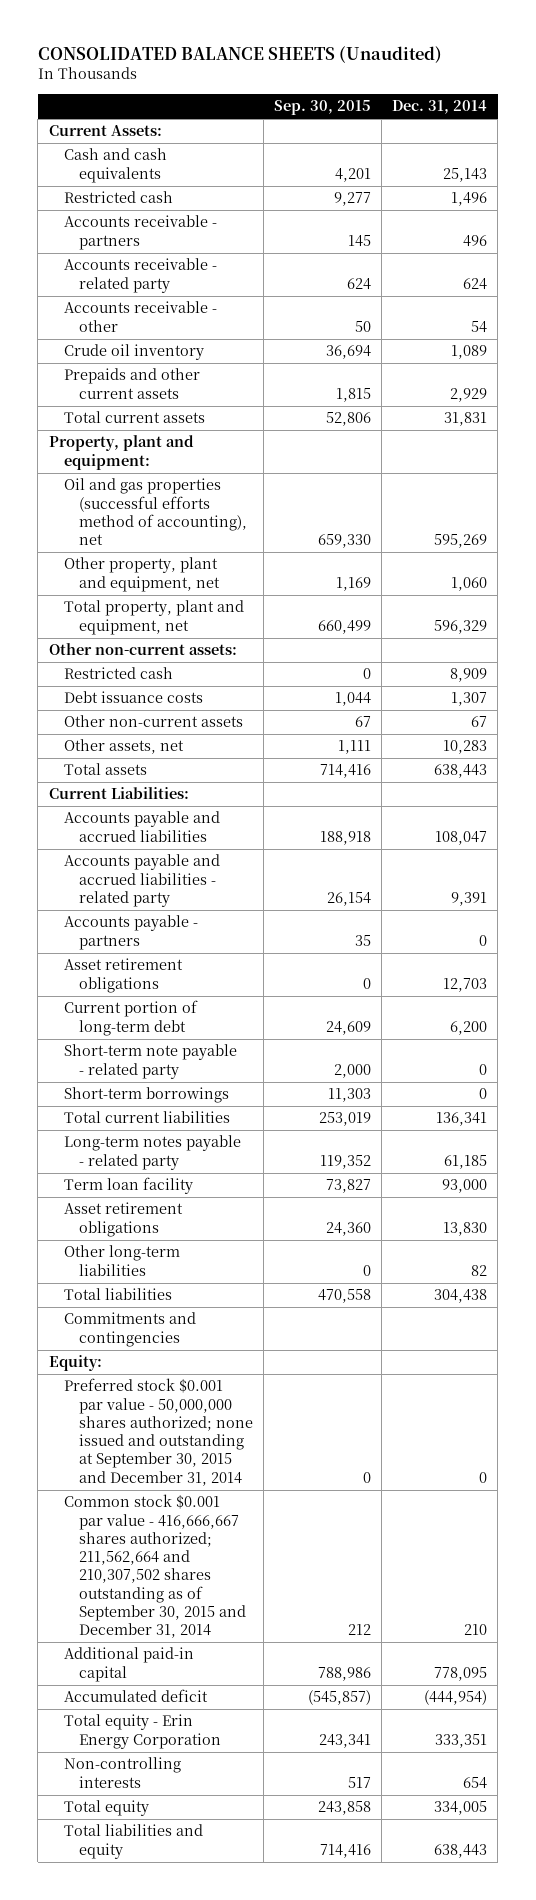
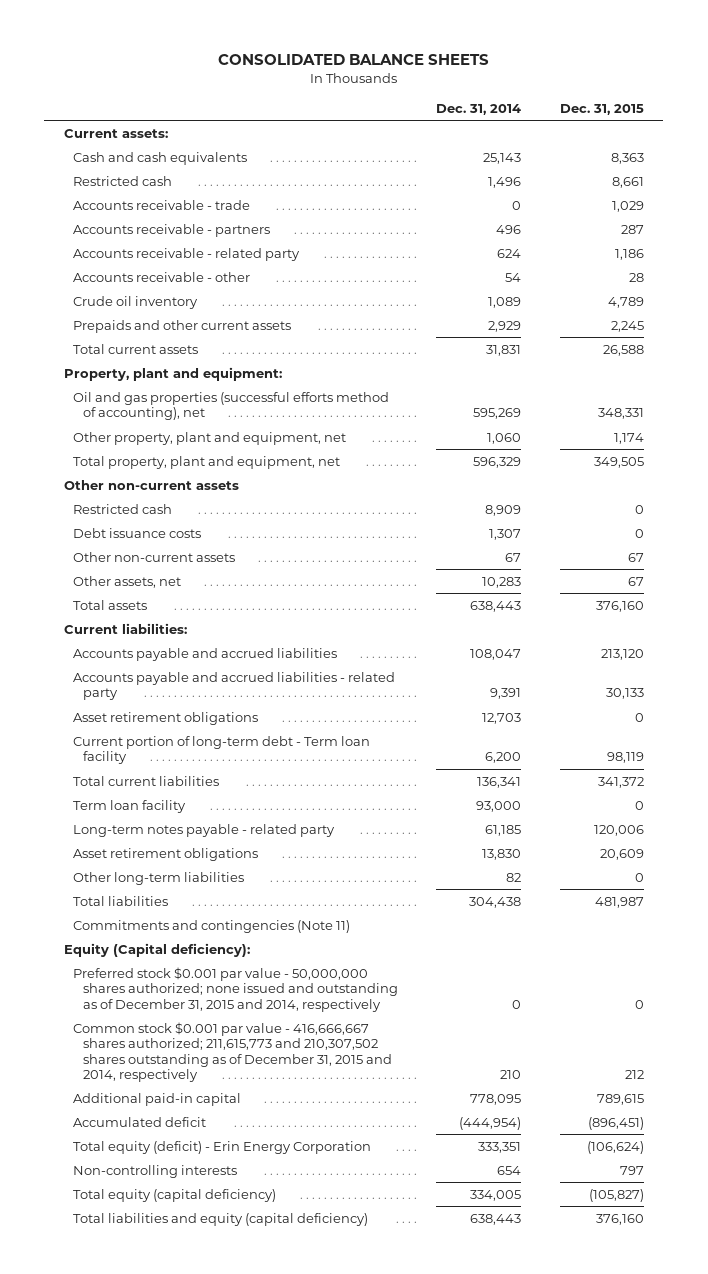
[37,46,442,64] CONSOLIDATED BALANCE SHEETS (Unaudited) -> [217,53,489,65] CONSOLIDATED BALANCE SHEETS
[273,99,371,115] Sep. 30, 2015 -> none
none -> [559,103,644,115] Dec. 31, 2015
[48,125,162,137] Current Assets: -> [63,128,168,138] Current assets:
none -> [73,199,251,210] Accounts receivable - trade
[48,643,237,656] Other non-current assets: -> [63,479,239,490] Other non-current assets
[48,787,189,800] Current Liabilities: -> [63,622,187,634] Current liabilities:
[63,915,198,950] Accounts payable - partners -> none
[63,1044,237,1079] Short-term note payable - related party -> none
[63,1087,229,1104] Short-term borrowings -> none
[63,1000,198,1036] Current portion of long-term debt -> [73,735,371,765] Current portion of long-term debt - Term loan facility
[63,1135,241,1170] Long-term notes payable - related party -> [73,823,336,837] Long-term notes payable - related party
[63,1312,196,1347] Commitments and contingencies -> [73,919,351,933] Commitments and contingencies (Note 11)
[48,1355,102,1372] Equity: -> [63,942,250,957] Equity (Capital deficiency):
[63,1378,253,1486] Preferred stock $0.001 par value - 50,000,000 shares authorized; none issued and outstanding at September 30, 2015 and December 31, 2014 -> [73,966,398,1012] Preferred stock $0.001 par value - 50,000,000 shares authorized; none issued and outstanding as of December 31, 2015 and 2014, respectively
[63,1494,246,1639] Common stock $0.001 par value - 416,666,667 shares authorized; 211,562,664 and 210,307,502 shares outstanding as of September 30, 2015 and December 31, 2014 -> [73,1021,392,1082] Common stock $0.001 par value - 416,666,667 shares authorized; 211,615,773 and 210,307,502 shares outstanding as of December 31, 2015 and 2014, respectively
[63,1714,221,1749] Total equity - Erin Energy Corporation -> [73,1140,372,1154] Total equity (deficit) - Erin Energy Corporation
[63,1800,149,1817] Total equity -> [73,1188,277,1202] Total equity (capital deficiency)
[63,1824,203,1859] Total liabilities and equity -> [73,1212,369,1226] Total liabilities and equity (capital deficiency)

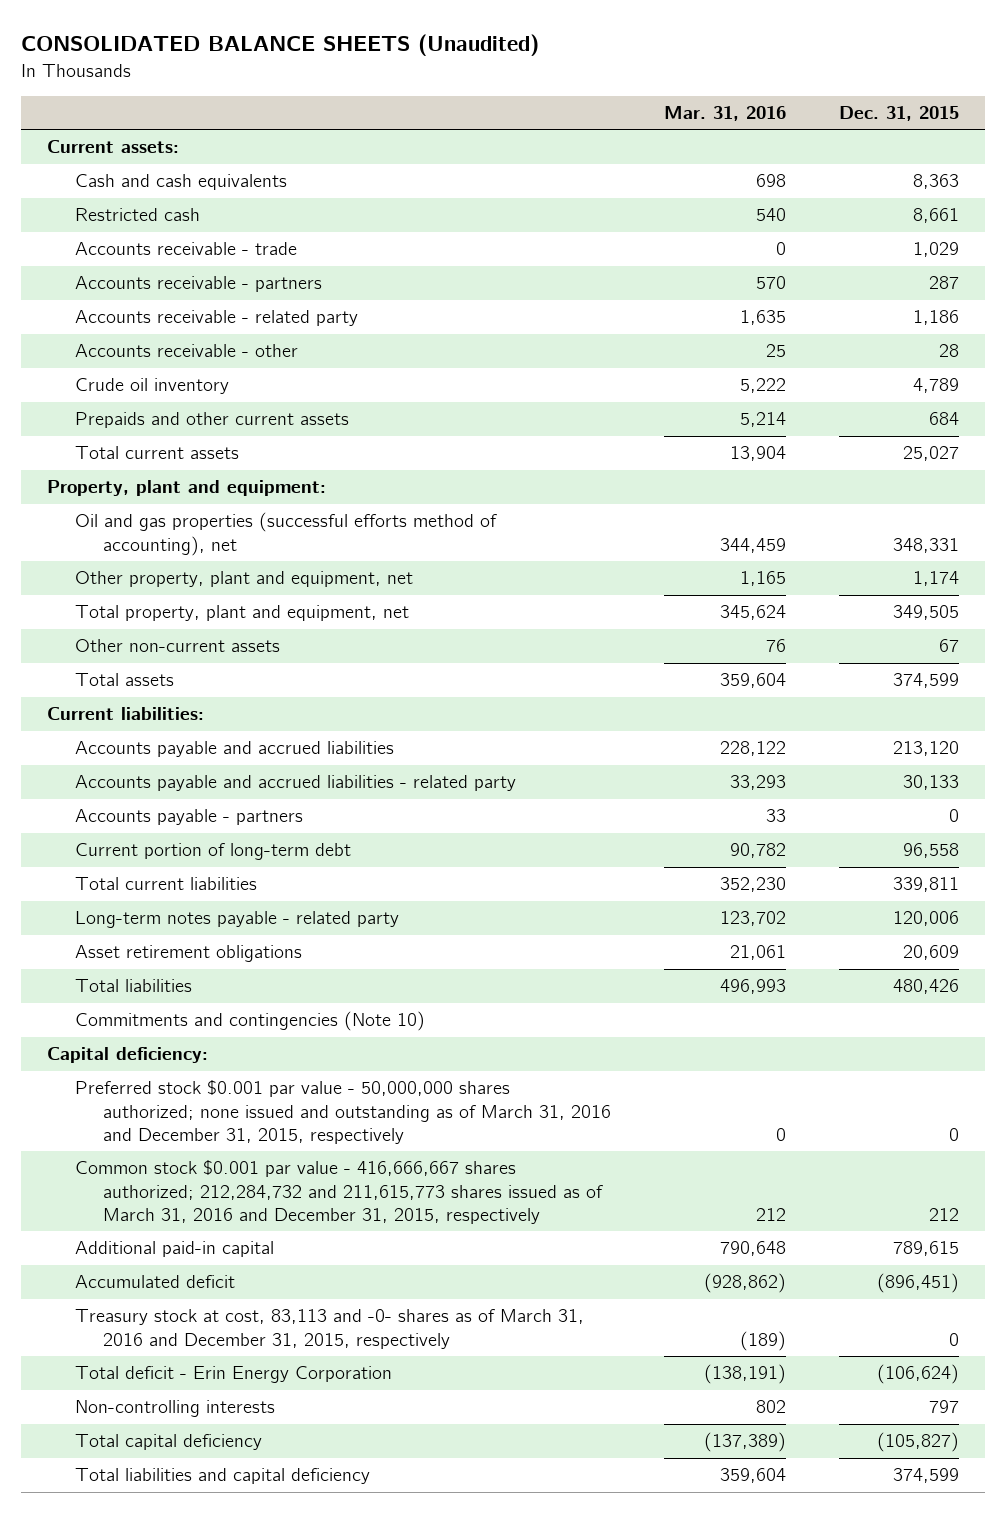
[217,53,489,65] CONSOLIDATED BALANCE SHEETS -> [21,33,540,56] CONSOLIDATED BALANCE SHEETS (Unaudited)
[436,103,522,115] Dec. 31, 2014 -> none
none -> [664,106,787,122] Mar. 31, 2016
[610,320,644,332] 2,245 -> [928,412,959,426] 684
[602,344,644,356] 26,588 -> [902,446,959,462] 25,027
[63,479,239,490] Other non-current assets -> none
[73,503,173,514] Restricted cash -> none
[73,527,202,538] Debt issuance costs -> none
[73,575,182,588] Other assets, net -> none
[595,600,644,612] 376,160 -> [892,673,959,689] 374,599
[73,711,259,725] Asset retirement obligations -> none
[73,799,187,813] Term loan facility -> none
none -> [75,809,304,826] Accounts payable - partners
[73,735,371,765] Current portion of long-term debt - Term loan facility -> [75,843,352,861] Current portion of long-term debt
[606,752,644,764] 98,119 -> [902,843,959,859] 96,558
[597,776,644,788] 341,372 -> [892,877,959,893] 339,811
[73,871,245,885] Other long-term liabilities -> none
[594,896,644,908] 481,987 -> [892,979,959,995] 480,426
[73,919,351,933] Commitments and contingencies (Note 11) -> [75,1011,426,1032] Commitments and contingencies (Note 10)
[63,942,250,957] Equity (Capital deficiency): -> [47,1047,209,1064] Capital deficiency:
[73,966,398,1012] Preferred stock $0.001 par value - 50,000,000 shares authorized; none issued and outstanding as of December 31, 2015 and 2014, respectively -> [75,1080,612,1145] Preferred stock $0.001 par value - 50,000,000 shares authorized; none issued and outstanding as of March 31, 2016 and December 31, 2015, respectively
[73,1021,392,1082] Common stock $0.001 par value - 416,666,667 shares authorized; 211,615,773 and 210,307,502 shares outstanding as of December 31, 2015 and 2014, respectively -> [75,1160,604,1225] Common stock $0.001 par value - 416,666,667 shares authorized; 212,284,732 and 211,615,773 shares issued as of March 31, 2016 and December 31, 2015, respectively
none -> [75,1309,585,1349] Treasury stock at cost, 83,113 and -0- shares as of March 31, 2016 and December 31, 2015, respectively
[73,1140,372,1154] Total equity (deficit) - Erin Energy Corporation -> [75,1366,393,1384] Total deficit - Erin Energy Corporation
[73,1188,277,1202] Total equity (capital deficiency) -> [75,1434,263,1451] Total capital deficiency
[73,1212,369,1226] Total liabilities and equity (capital deficiency) -> [75,1468,371,1485] Total liabilities and capital deficiency
[595,1213,644,1225] 376,160 -> [892,1468,959,1484] 374,599

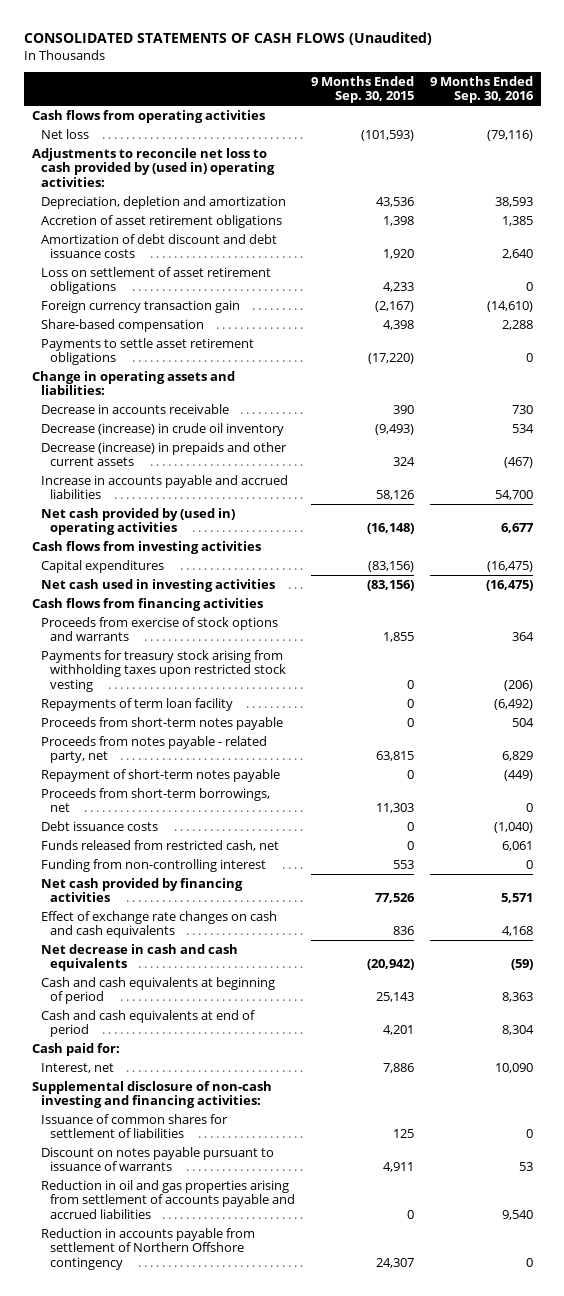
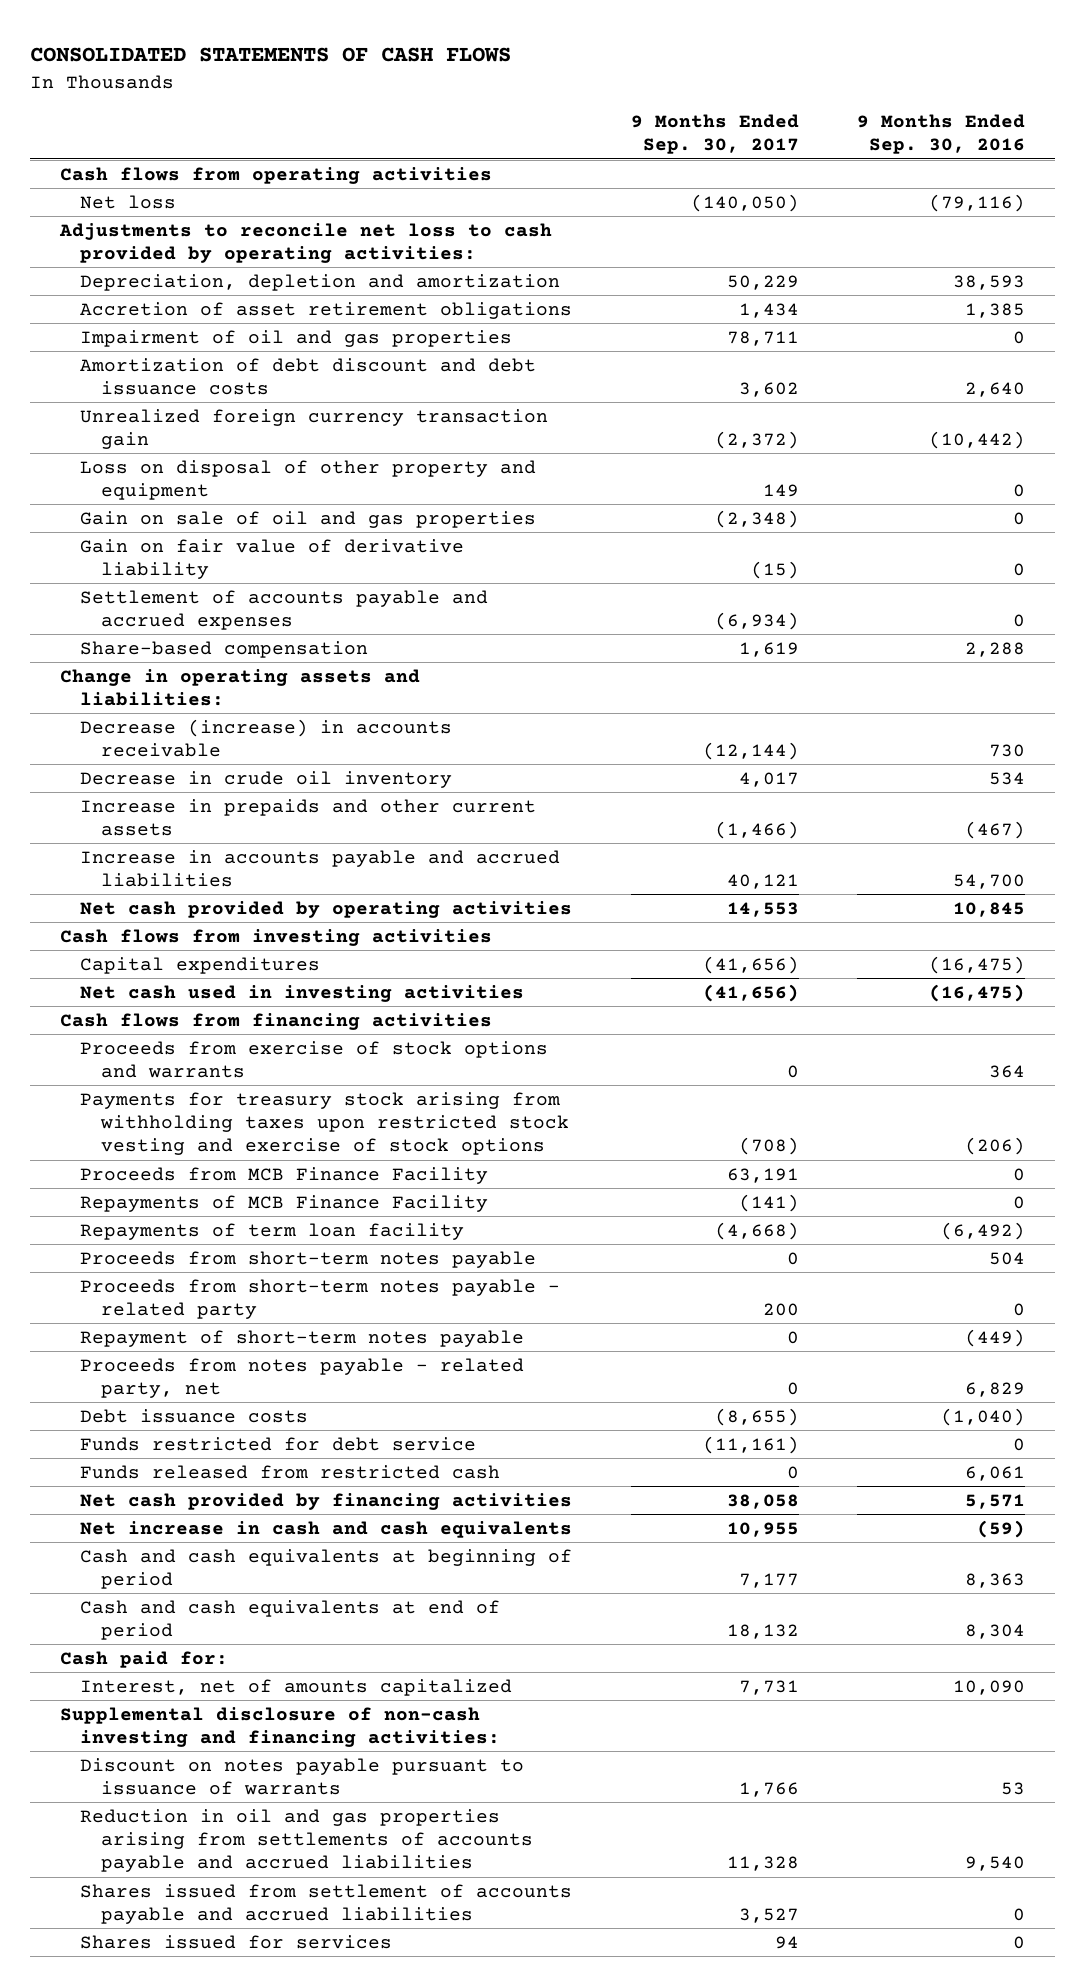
[23,31,432,45] CONSOLIDATED STATEMENTS OF CASH FLOWS (Unaudited) -> [30,46,512,62] CONSOLIDATED STATEMENTS OF CASH FLOWS
[310,75,414,104] 9 Months Ended Sep. 30, 2015 -> none
none -> [630,114,799,155] 9 Months Ended Sep. 30, 2017
[31,147,275,188] Adjustments to reconcile net loss to cash provided by (used in) operating activities: -> [58,222,552,264] Adjustments to reconcile net loss to cash provided by operating activities:
none -> [80,329,513,347] Impairment of oil and gas properties
[40,266,271,295] Loss on settlement of asset retirement obligations -> none
[40,299,240,313] Foreign currency transaction gain -> [80,408,549,450] Unrealized foreign currency transaction gain
[486,300,533,312] (14,610) -> [929,431,1026,450] (10,442)
none -> [80,459,537,501] Loss on disposal of other property and equipment
none -> [80,510,537,528] Gain on sale of oil and gas properties
none -> [80,538,465,580] Gain on fair value of derivative liability
none -> [80,589,489,631] Settlement of accounts payable and accrued expenses
[40,337,254,366] Payments to settle asset retirement obligations -> none
[40,403,229,414] Decrease in accounts receivable -> [80,718,453,758] Decrease (increase) in accounts receivable
[40,422,284,436] Decrease (increase) in crude oil inventory -> [80,770,453,788] Decrease in crude oil inventory
[40,441,287,467] Decrease (increase) in prepaids and other current assets -> [80,798,537,837] Increase in prepaids and other current assets
[40,507,235,536] Net cash provided by (used in) operating activities -> [80,900,573,918] Net cash provided by operating activities
[500,523,534,534] 6,677 -> [953,901,1026,917] 10,845
[40,649,286,693] Payments for treasury stock arising from withholding taxes upon restricted stock vesting -> [80,1091,569,1156] Payments for treasury stock arising from withholding taxes upon restricted stock vesting and exercise of stock options
none -> [80,1166,489,1184] Proceeds from MCB Finance Facility
none -> [80,1194,489,1212] Repayments of MCB Finance Facility
none -> [80,1278,561,1320] Proceeds from short-term notes payable - related party
[40,787,270,813] Proceeds from short-term borrowings, net -> none
[40,735,267,764] Proceeds from notes payable - related party, net -> [80,1357,525,1399] Proceeds from notes payable - related party, net
[40,858,266,872] Funding from non-controlling interest -> none
none -> [80,1436,477,1451] Funds restricted for debt service
[40,839,279,851] Funds released from restricted cash, net -> [80,1464,501,1479] Funds released from restricted cash
[40,910,277,939] Effect of exchange rate changes on cash and cash equivalents -> none
[40,943,238,972] Net decrease in cash and cash equivalents -> [80,1520,573,1538] Net increase in cash and cash equivalents
[40,1062,114,1073] Interest, net -> [80,1678,513,1696] Interest, net of amounts capitalized
[40,1113,228,1139] Issuance of common shares for settlement of liabilities -> none
[40,1227,255,1271] Reduction in accounts payable from settlement of Northern Offshore contingency -> none
[40,1179,295,1220] Reduction in oil and gas properties arising from settlement of accounts payable and accrued liabilities -> [80,1808,533,1873] Reduction in oil and gas properties arising from settlements of accounts payable and accrued liabilities
none -> [80,1883,573,1925] Shares issued from settlement of accounts payable and accrued liabilities
none -> [80,1934,393,1949] Shares issued for services

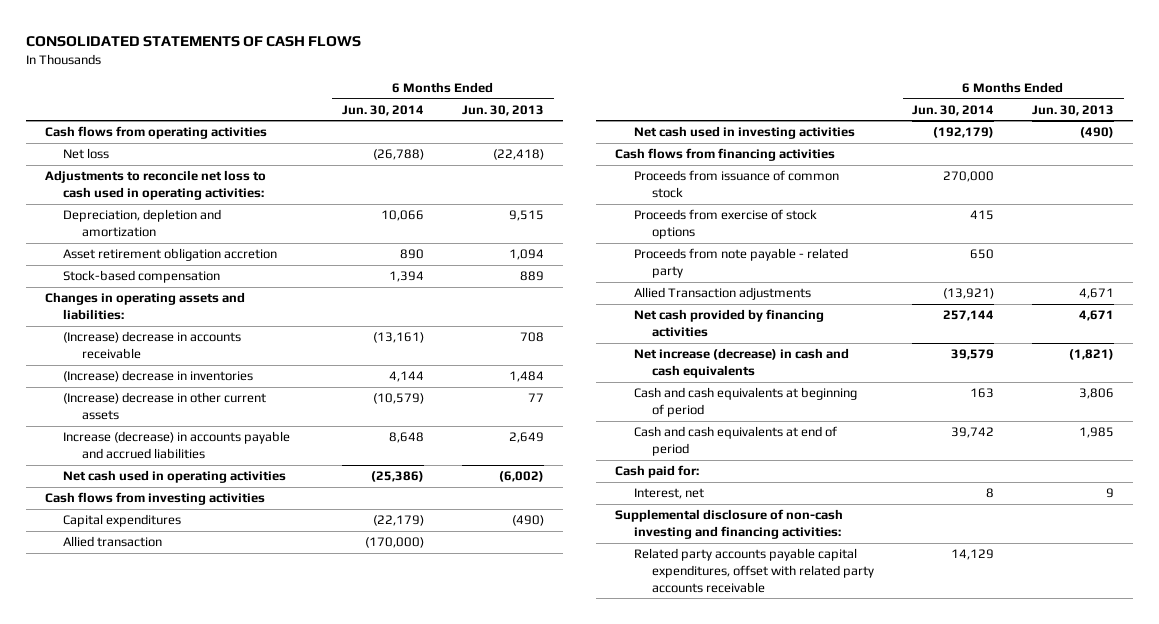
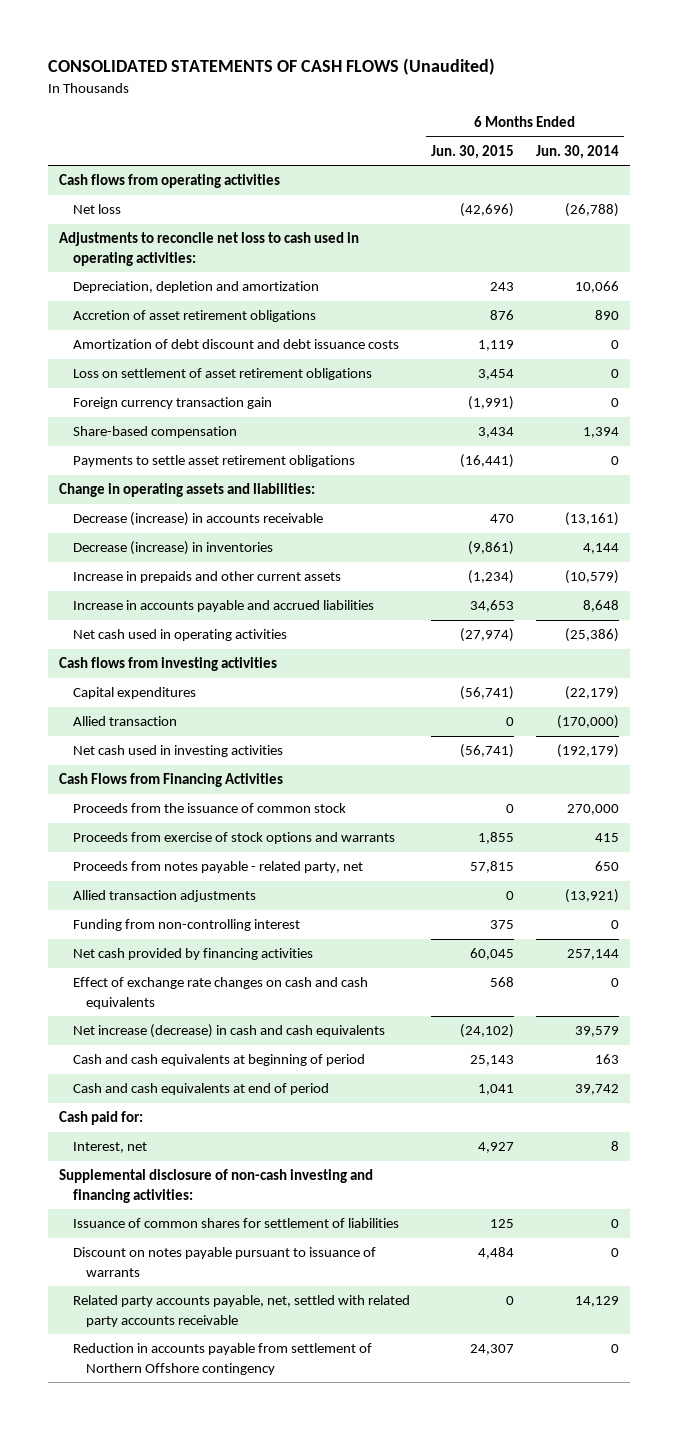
[25,36,361,48] CONSOLIDATED STATEMENTS OF CASH FLOWS -> [48,58,496,76] CONSOLIDATED STATEMENTS OF CASH FLOWS (Unaudited)
[462,104,545,116] Jun. 30, 2013 -> none
none -> [431,144,515,159] Jun. 30, 2015
[63,248,278,262] Asset retirement obligation accretion -> [72,310,316,323] Accretion of asset retirement obligations
none -> [72,339,399,350] Amortization of debt discount and debt issuance costs
none -> [72,368,372,381] Loss on settlement of asset retirement obligations
none -> [72,397,272,410] Foreign currency transaction gain
[63,270,221,284] Stock-based compensation -> [72,426,237,439] Share-based compensation
none -> [72,455,355,468] Payments to settle asset retirement obligations
[44,292,245,321] Changes in operating assets and liabilities: -> [59,483,316,498] Change in operating assets and liabilities:
[63,331,242,360] (Increase) decrease in accounts receivable -> [72,512,323,527] Decrease (increase) in accounts receivable
[63,370,254,383] (Increase) decrease in inventories -> [72,541,273,556] Decrease (increase) in inventories
[63,392,267,421] (Increase) decrease in other current assets -> [72,571,341,584] Increase in prepaids and other current assets
[63,431,291,460] Increase (decrease) in accounts payable and accrued liabilities -> [72,600,374,613] Increase in accounts payable and accrued liabilities
[615,148,836,162] Cash flows from financing activities -> [59,773,284,788] Cash Flows from Financing Activities
[633,170,839,199] Proceeds from issuance of common stock -> [72,803,346,814] Proceeds from the issuance of common stock
[633,209,817,240] Proceeds from exercise of stock options -> [72,832,395,845] Proceeds from exercise of stock options and warrants
[633,248,848,279] Proceeds from note payable - related party -> [72,861,363,874] Proceeds from notes payable - related party, net
[633,287,811,301] Allied Transaction adjustments -> [72,890,256,903] Allied transaction adjustments
none -> [72,919,300,932] Funding from non-controlling interest
none -> [72,977,368,1009] Effect of exchange rate changes on cash and cash equivalents
none -> [72,1218,399,1229] Issuance of common shares for settlement of liabilities
none -> [72,1247,376,1277] Discount on notes payable pursuant to issuance of warrants
[633,548,875,593] Related party accounts payable capital expenditures, offset with related party accounts receivable -> [72,1295,410,1327] Related party accounts payable, net, settled with related party accounts receivable
none -> [72,1343,372,1375] Reduction in accounts payable from settlement of Northern Offshore contingency

